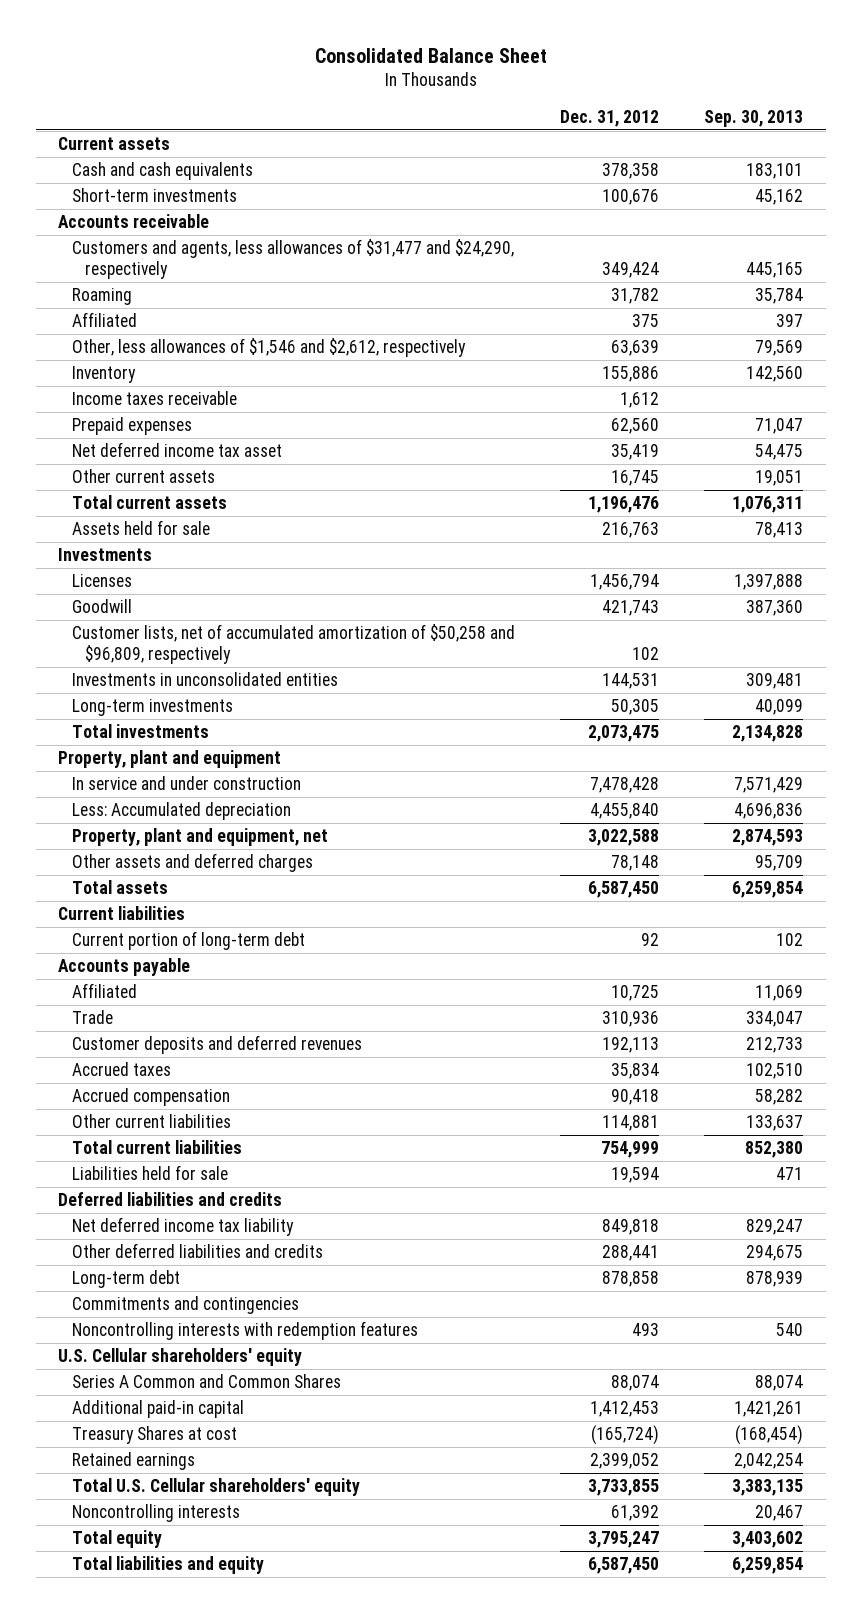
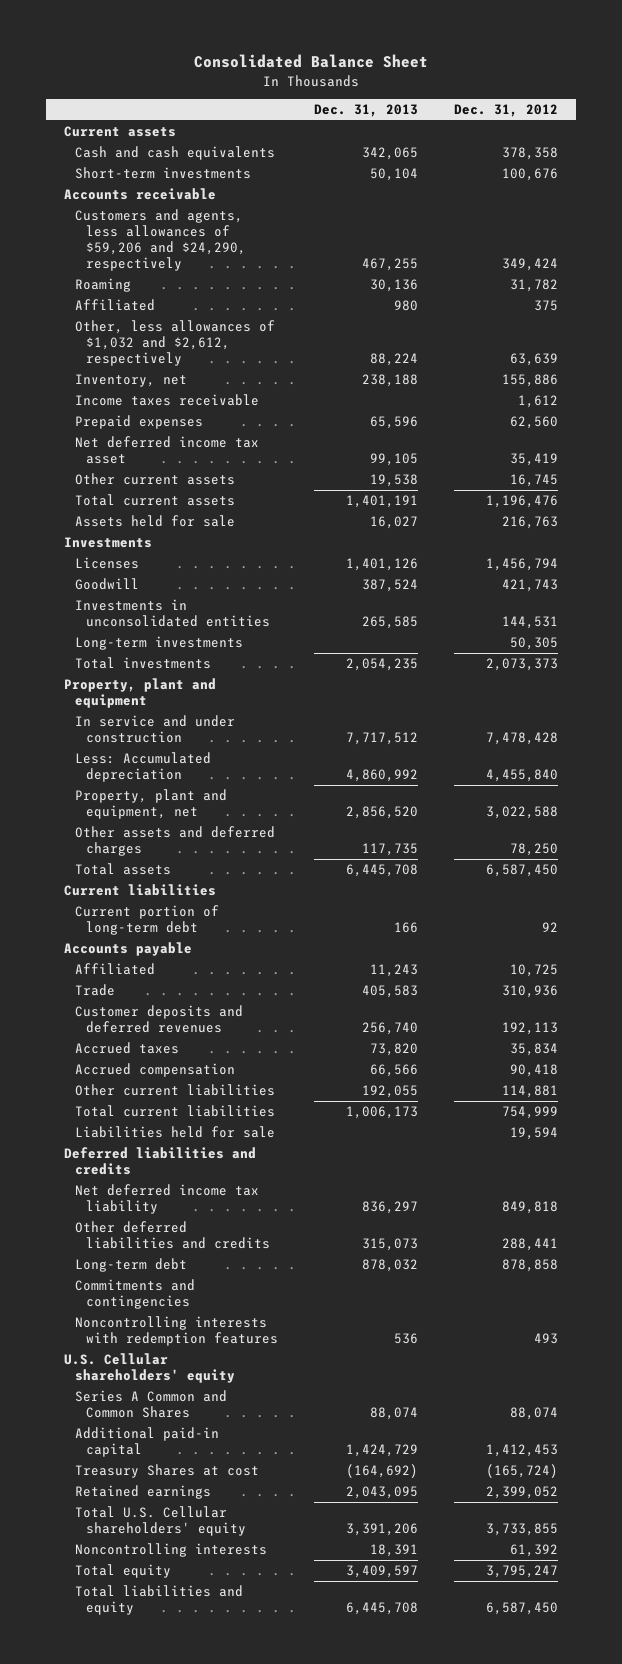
[704,109,804,127] Sep. 30, 2013 -> none
none -> [313,104,418,118] Dec. 31, 2013
[71,239,514,280] Customers and agents, less allowances of $31,477 and $24,290, respectively -> [74,209,246,272] Customers and agents, less allowances of $59,206 and $24,290, respectively
[71,338,466,358] Other, less allowances of $1,546 and $2,612, respectively -> [74,320,275,367] Other, less allowances of $1,032 and $2,612, respectively
[71,366,136,384] Inventory -> [74,374,187,388] Inventory, net
[71,624,515,665] Customer lists, net of accumulated amortization of $50,258 and $96,809, respectively -> none
[587,725,659,743] 2,073,475 -> [485,658,558,672] 2,073,373
[610,855,659,872] 78,148 -> [509,843,558,857] 78,250

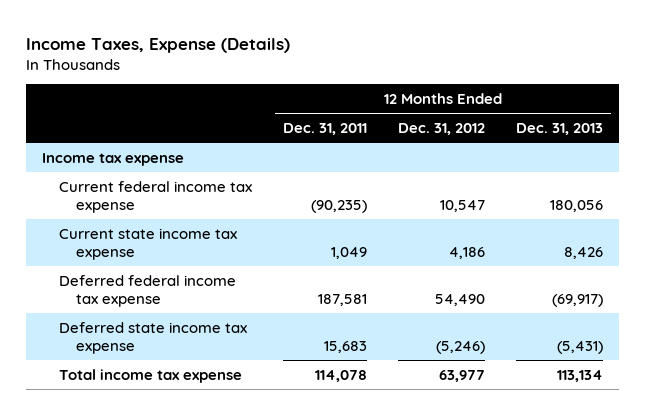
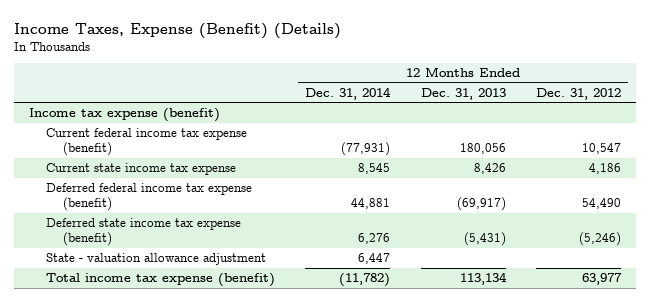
[26,37,291,53] Income Taxes, Expense (Details) -> [14,22,342,39] Income Taxes, Expense (Benefit) (Details)
[283,123,368,136] Dec. 31, 2011 -> none
none -> [305,86,392,100] Dec. 31, 2014
[42,152,185,166] Income tax expense -> [29,108,221,123] Income tax expense (benefit)
[58,180,252,213] Current federal income tax expense -> [46,128,248,157] Current federal income tax expense (benefit)
[58,274,236,307] Deferred federal income tax expense -> [46,183,253,212] Deferred federal income tax expense (benefit)
[58,321,247,354] Deferred state income tax expense -> [46,218,242,247] Deferred state income tax expense (benefit)
none -> [46,253,267,266] State - valuation allowance adjustment
[58,368,242,383] Total income tax expense -> [46,273,276,288] Total income tax expense (benefit)

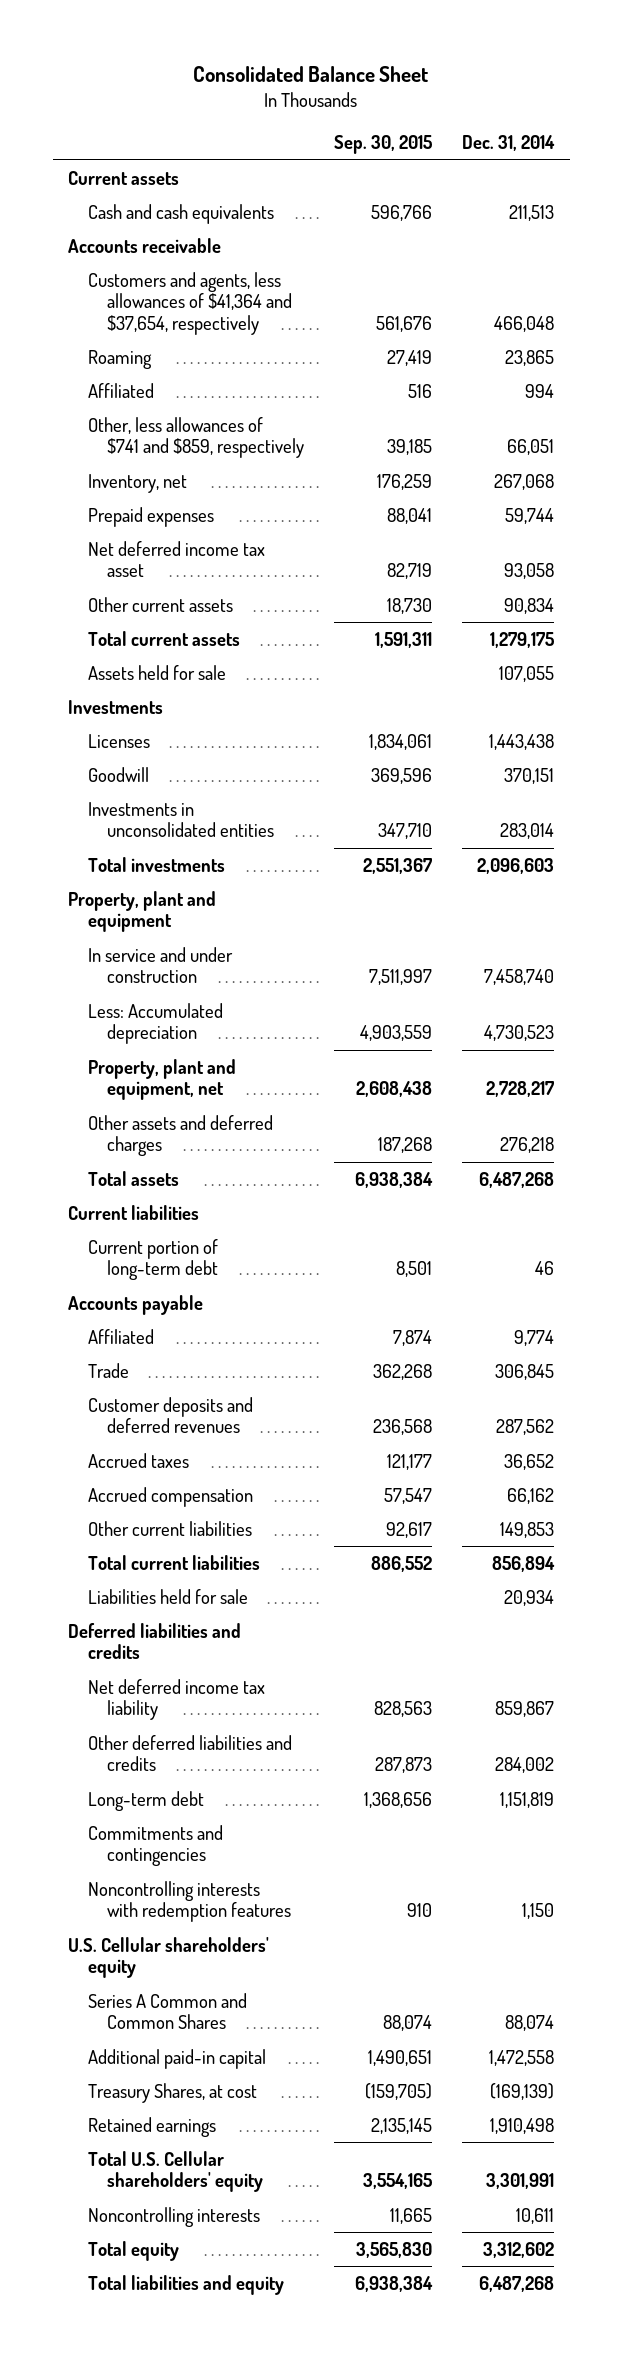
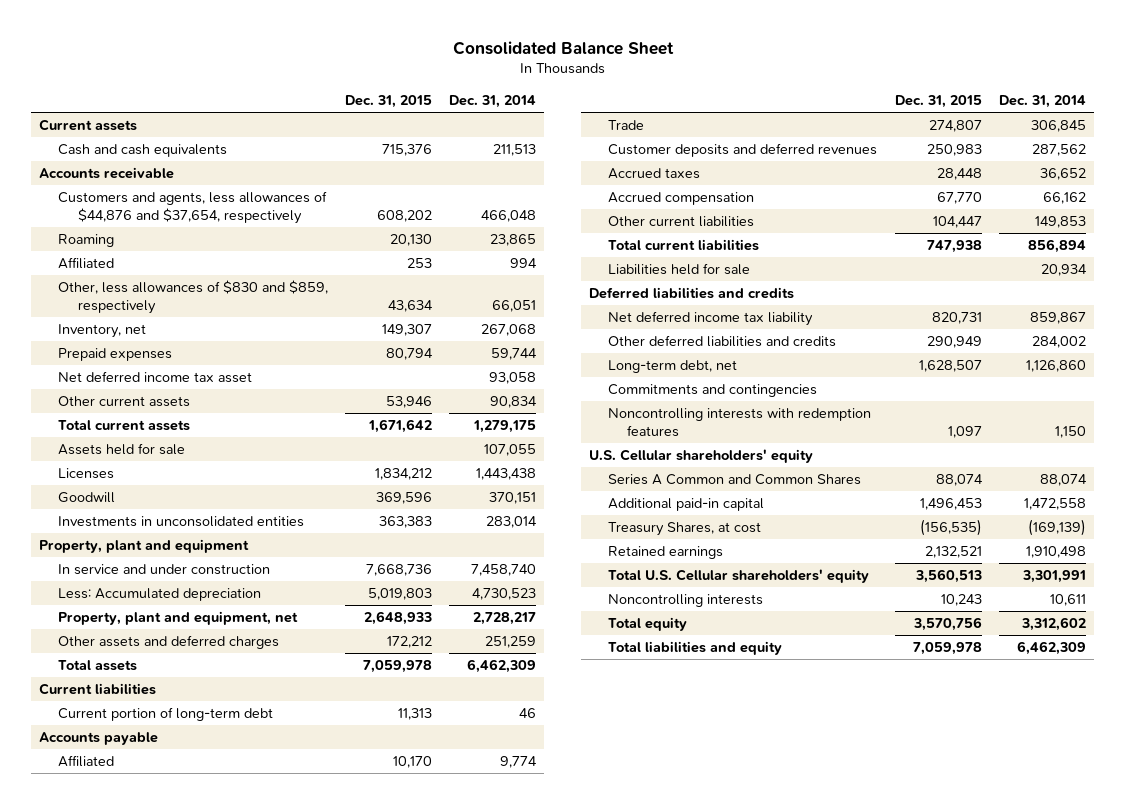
[334,135,433,155] Sep. 30, 2015 -> none
none -> [345,95,433,109] Dec. 31, 2015
[87,271,293,335] Customers and agents, less allowances of $41,364 and $37,654, respectively -> [58,191,328,224] Customers and agents, less allowances of $44,876 and $37,654, respectively
[87,416,305,459] Other, less allowances of $741 and $859, respectively -> [58,280,329,314] Other, less allowances of $830 and $859, respectively
[68,699,164,714] Investments -> none
[87,856,225,872] Total investments -> none
[500,1137,555,1154] 276,218 -> [485,636,537,649] 251,259
[479,1171,555,1188] 6,487,268 -> [467,659,537,674] 6,462,309
[87,1790,204,1811] Long-term debt -> [608,360,738,374] Long-term debt, net
[500,1791,555,1808] 1,151,819 -> [1026,360,1087,373] 1,126,860
[479,2275,555,2292] 6,487,268 -> [1017,641,1087,656] 6,462,309

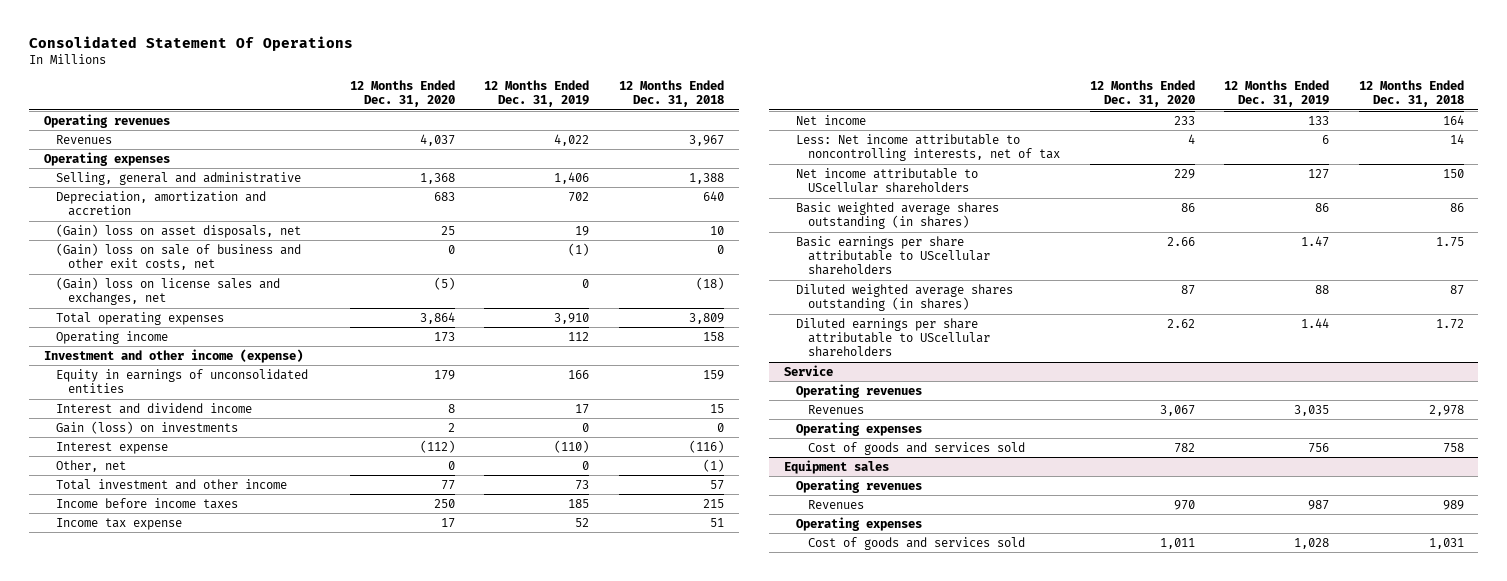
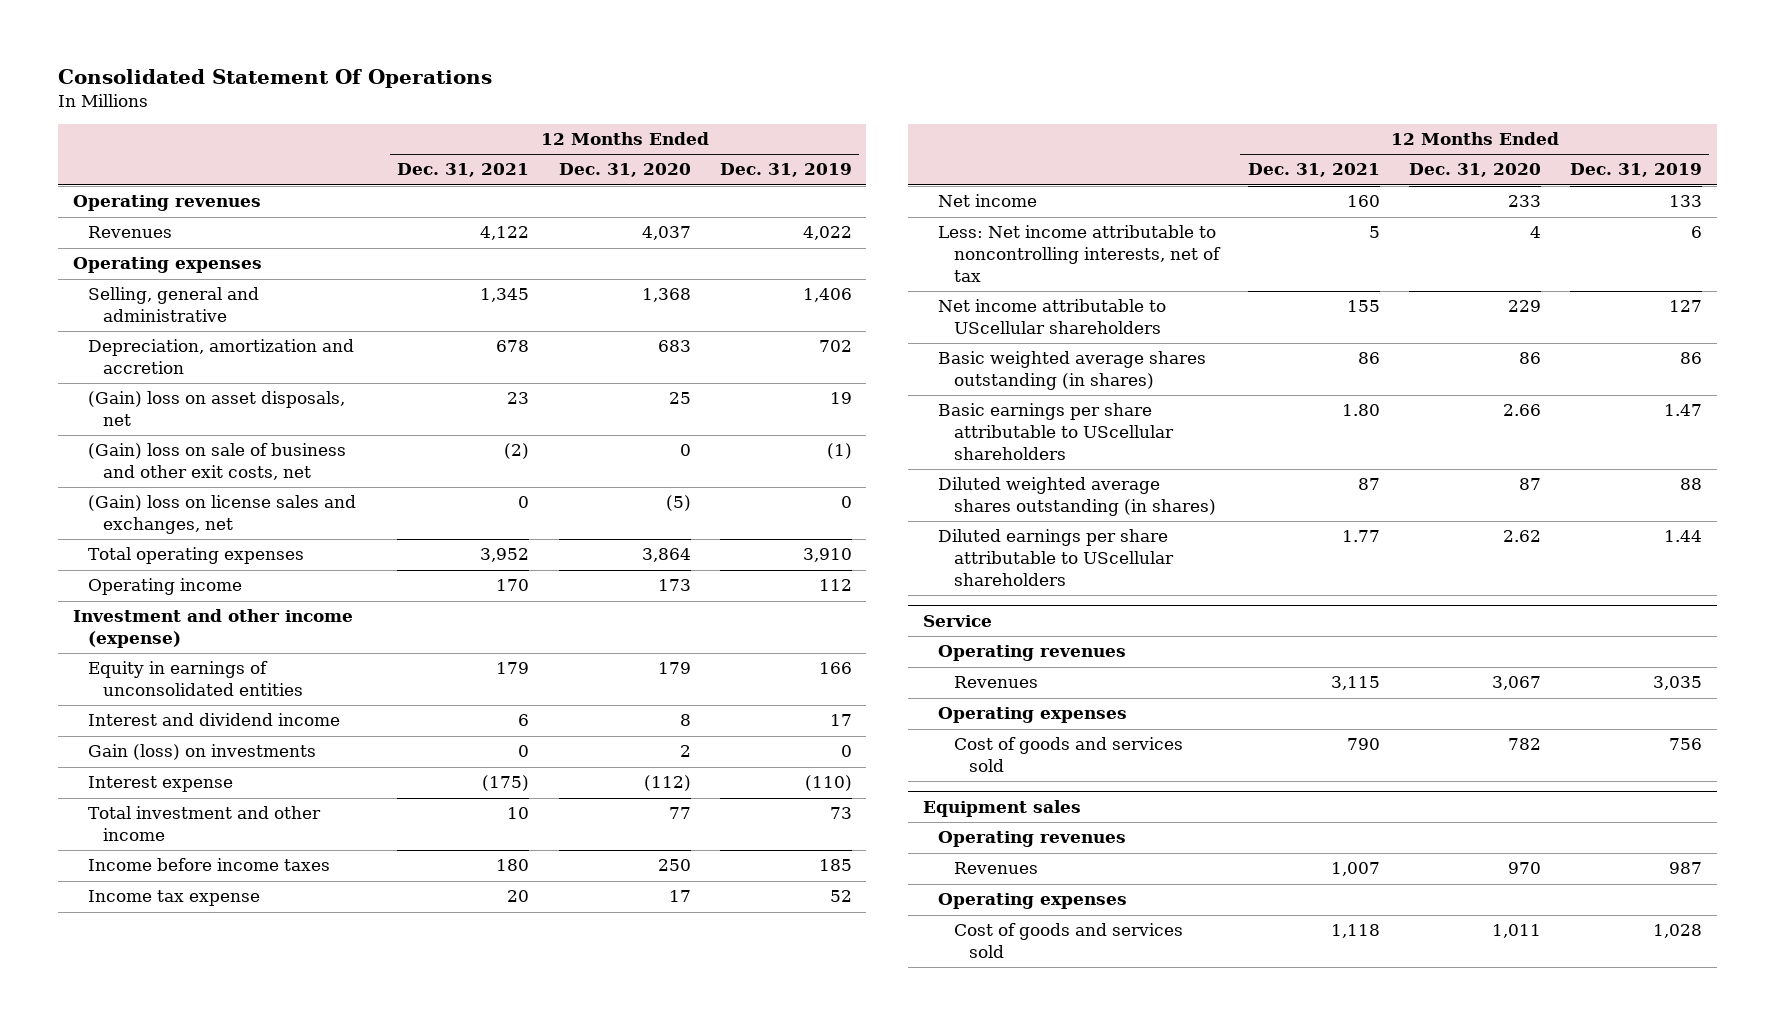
[618,79,724,108] 12 Months Ended Dec. 31, 2018 -> none
none -> [397,163,530,178] Dec. 31, 2021
[55,459,126,472] Other, net -> none

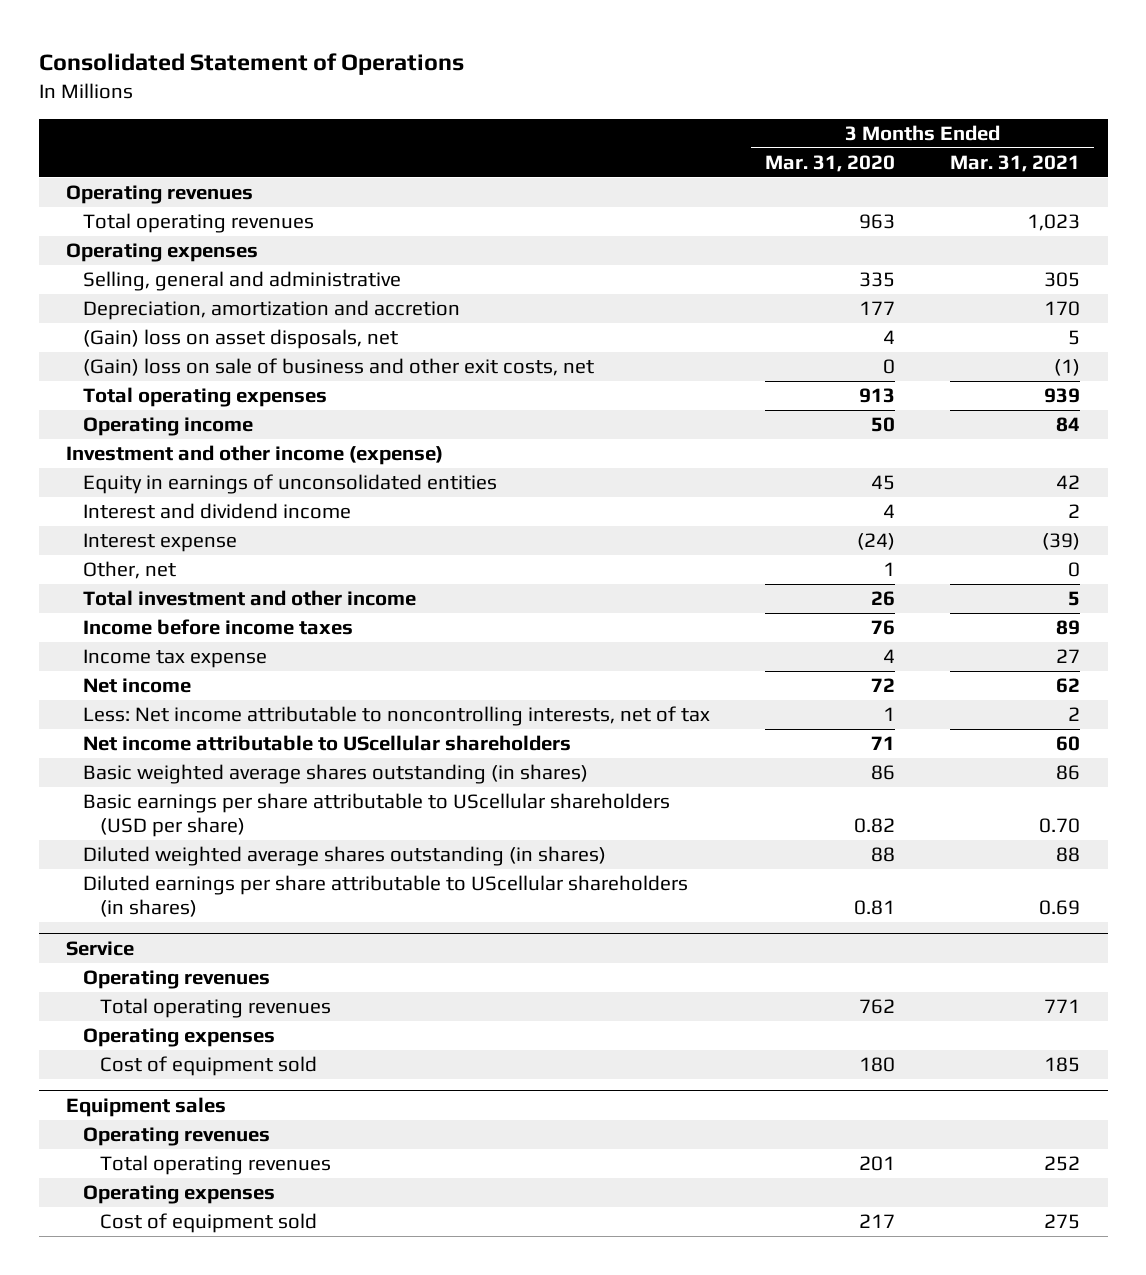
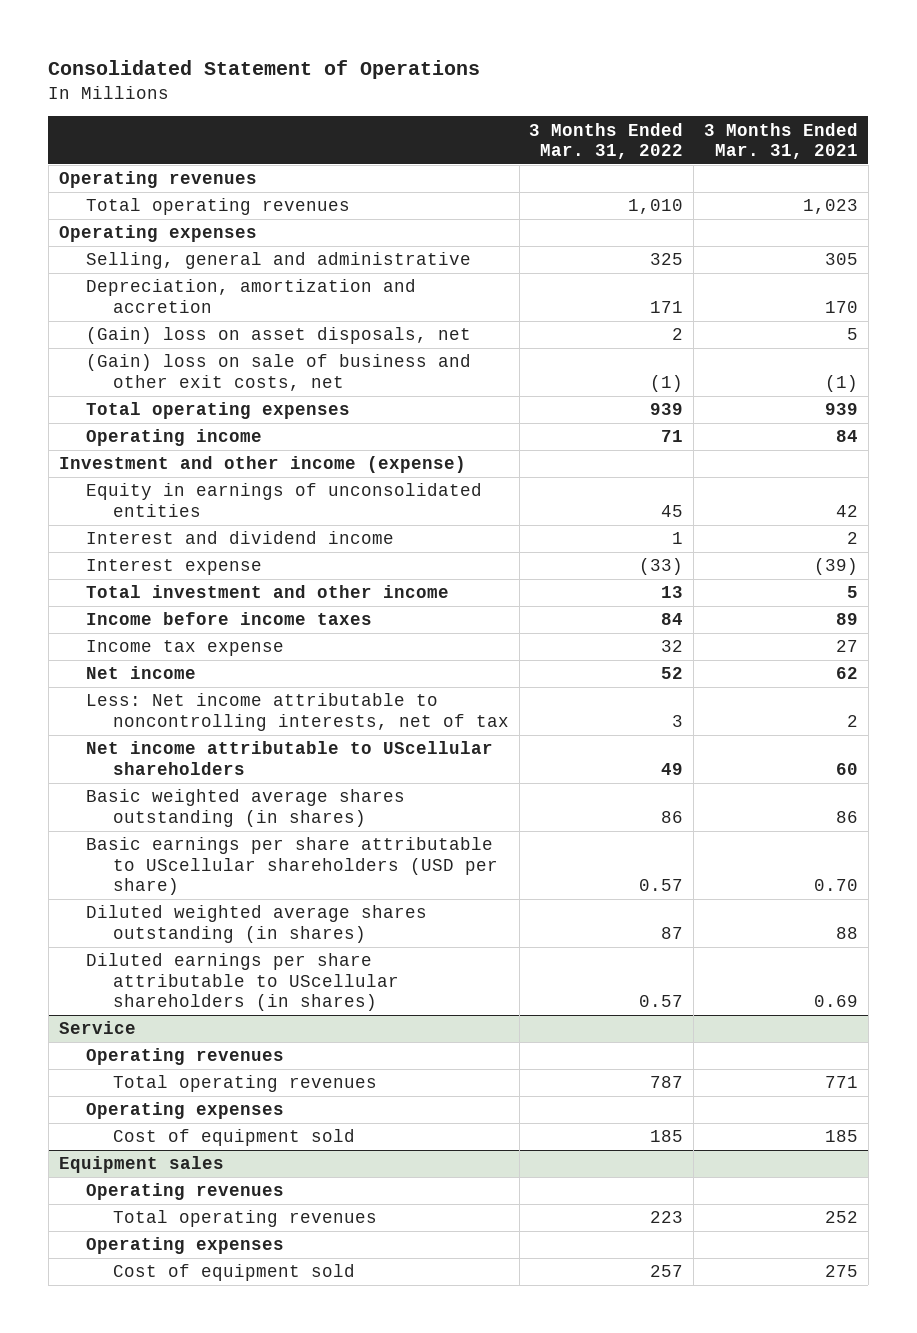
[765,155,896,173] Mar. 31, 2020 -> none
none -> [529,122,684,159] 3 Months Ended Mar. 31, 2022
[83,561,177,580] Other, net -> none

